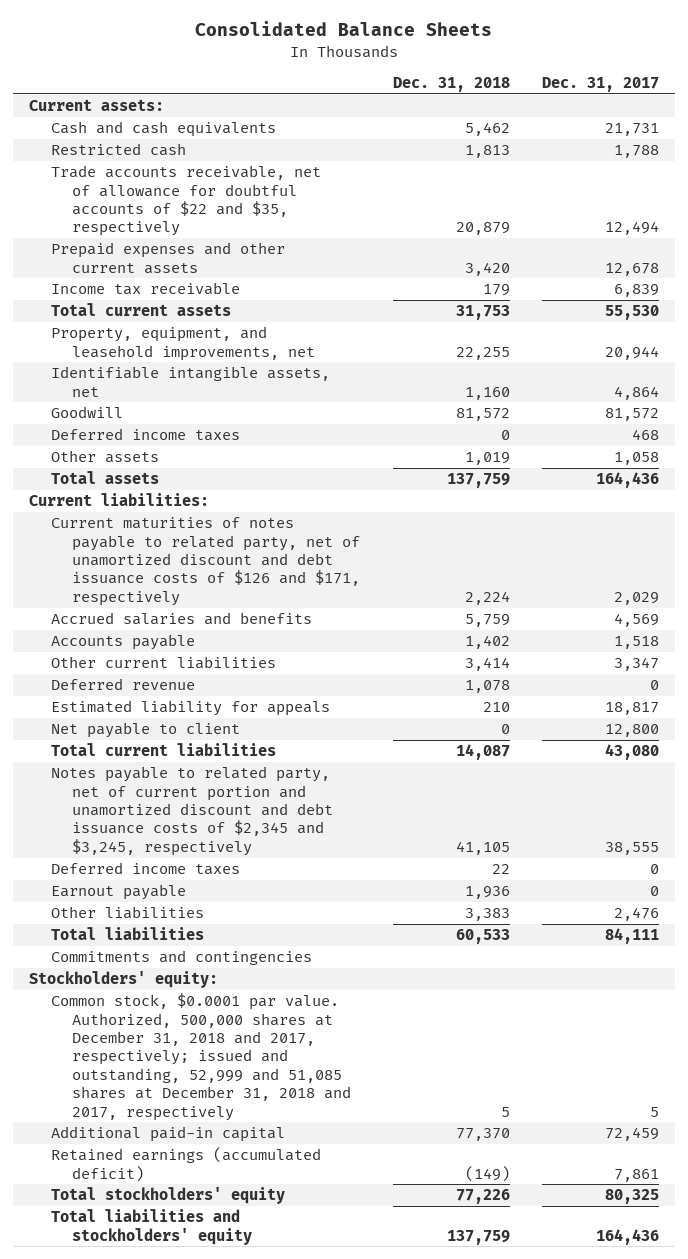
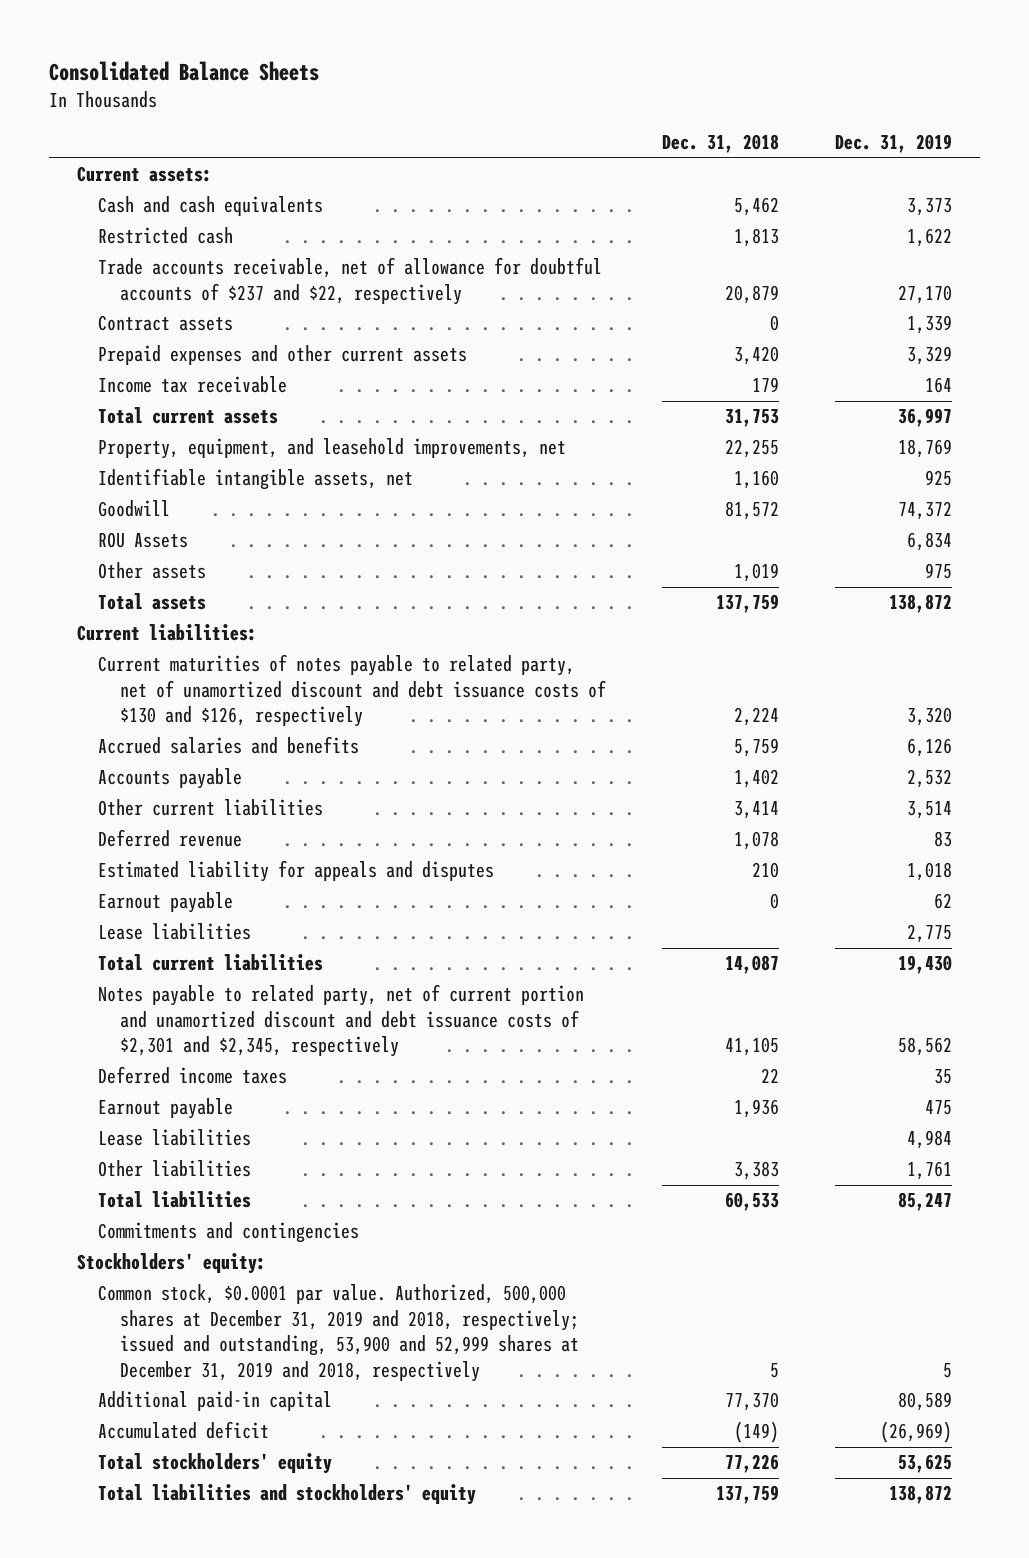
[542,77,660,93] Dec. 31, 2017 -> none
none -> [834,134,952,154] Dec. 31, 2019
[50,165,321,237] Trade accounts receivable, net of allowance for doubtful accounts of $22 and $35, respectively -> [98,257,603,305] Trade accounts receivable, net of allowance for doubtful accounts of $237 and $22, respectively
none -> [98,315,234,332] Contract assets
[50,428,240,442] Deferred income taxes -> none
none -> [98,532,189,549] ROU Assets
[50,517,361,606] Current maturities of notes payable to related party, net of unamortized discount and debt issuance costs of $126 and $171, respectively -> [98,654,606,728] Current maturities of notes payable to related party, net of unamortized discount and debt issuance costs of $130 and $126, respectively
[50,722,240,739] Net payable to client -> none
[50,700,330,717] Estimated liability for appeals -> [98,860,495,883] Estimated liability for appeals and disputes
none -> [98,892,234,914] Earnout payable
none -> [98,923,252,941] Lease liabilities
[50,766,334,856] Notes payable to related party, net of current portion and unamortized discount and debt issuance costs of $2,345 and $3,245, respectively -> [98,984,585,1058] Notes payable to related party, net of current portion and unamortized discount and debt issuance costs of $2,301 and $2,345, respectively
none -> [98,1129,252,1147] Lease liabilities
[50,993,352,1121] Common stock, $0.0001 par value. Authorized, 500,000 shares at December 31, 2018 and 2017, respectively; issued and outstanding, 52,999 and 51,085 shares at December 31, 2018 and 2017, respectively -> [98,1284,579,1382] Common stock, $0.0001 par value. Authorized, 500,000 shares at December 31, 2019 and 2018, respectively; issued and outstanding, 53,900 and 52,999 shares at December 31, 2019 and 2018, respectively
[50,1147,321,1182] Retained earnings (accumulated deficit) -> [98,1421,270,1440] Accumulated deficit

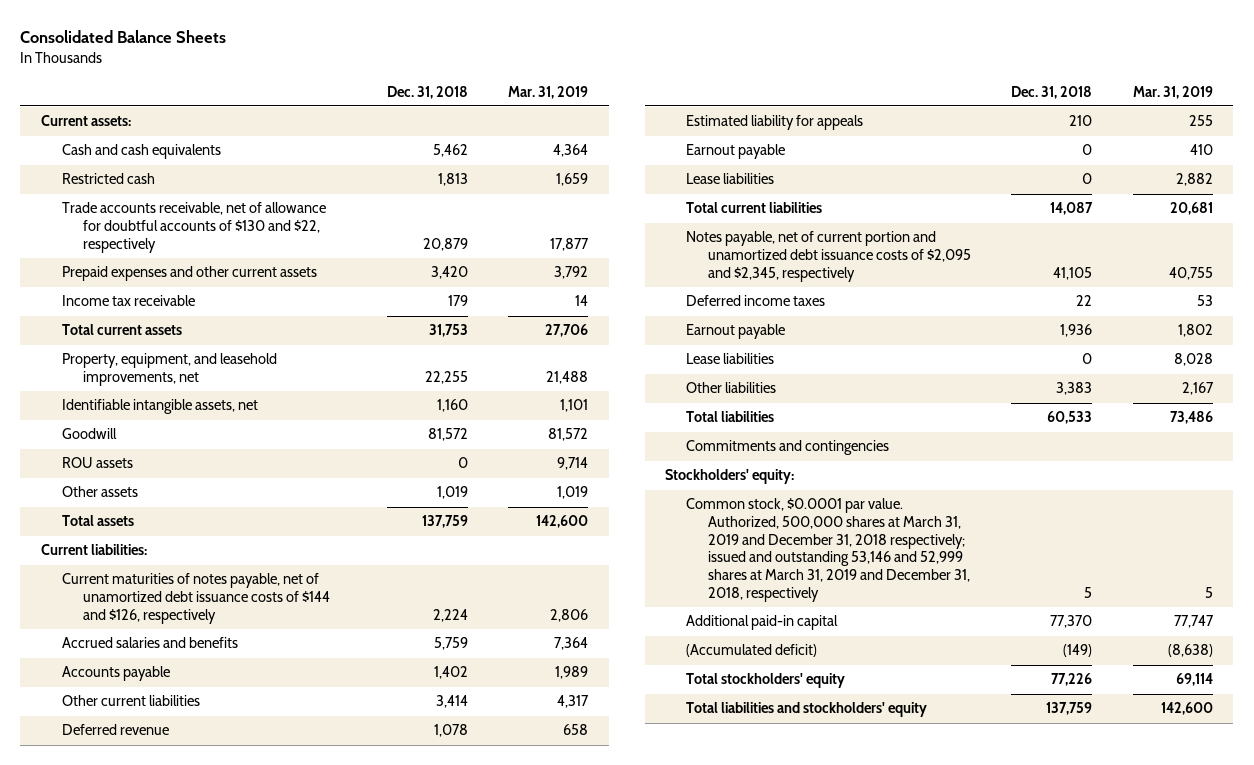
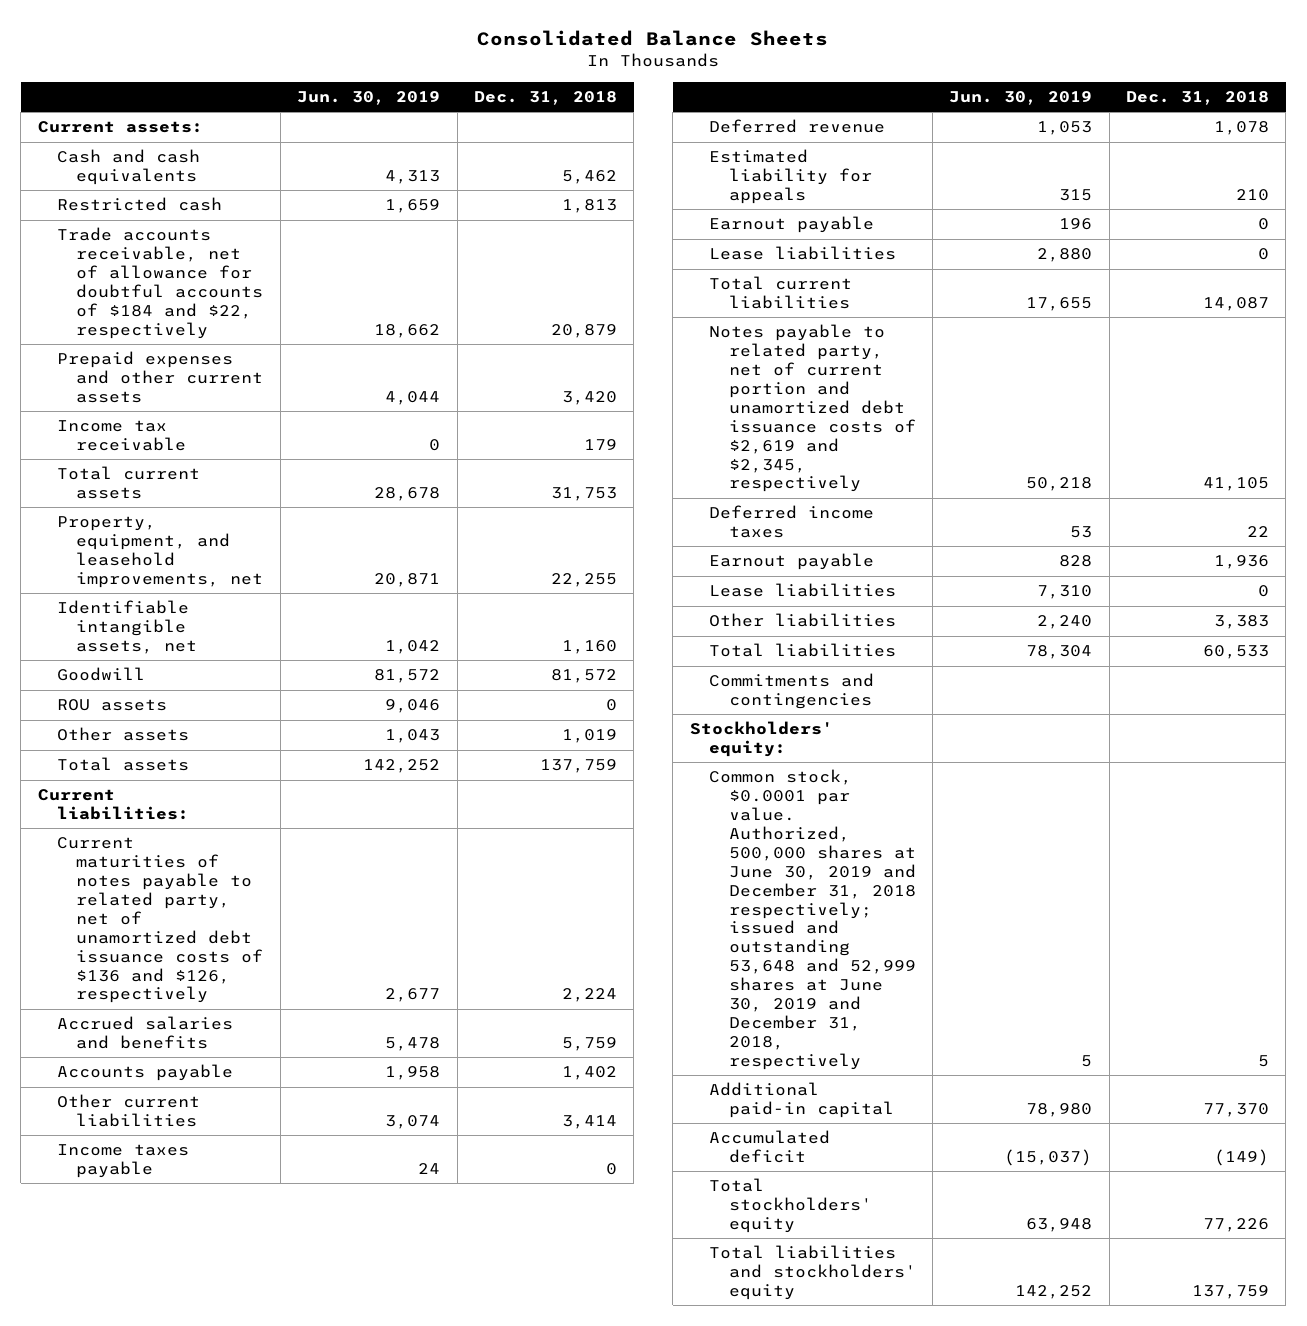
[508,85,589,99] Mar. 31, 2019 -> none
none -> [297,90,441,105] Jun. 30, 2019
[61,202,326,253] Trade accounts receivable, net of allowance for doubtful accounts of $130 and $22, respectively -> [57,227,264,339] Trade accounts receivable, net of allowance for doubtful accounts of $184 and $22, respectively
[61,573,331,624] Current maturities of notes payable, net of unamortized debt issuance costs of $144 and $126, respectively -> [57,837,264,1004] Current maturities of notes payable to related party, net of unamortized debt issuance costs of $136 and $126, respectively
none -> [57,1144,190,1179] Income taxes payable
[686,231,971,282] Notes payable, net of current portion and unamortized debt issuance costs of $2,095 and $2,345, respectively -> [709,324,916,493] Notes payable to related party, net of current portion and unamortized debt issuance costs of $2,619 and $2,345, respectively
[686,498,970,602] Common stock, $0.0001 par value. Authorized, 500,000 shares at March 31, 2019 and December 31, 2018 respectively; issued and outstanding 53,146 and 52,999 shares at March 31, 2019 and December 31, 2018, respectively -> [709,769,916,1070] Common stock, $0.0001 par value. Authorized, 500,000 shares at June 30, 2019 and December 31, 2018 respectively; issued and outstanding 53,648 and 52,999 shares at June 30, 2019 and December 31, 2018, respectively
[686,644,818,658] (Accumulated deficit) -> [709,1130,831,1164] Accumulated deficit

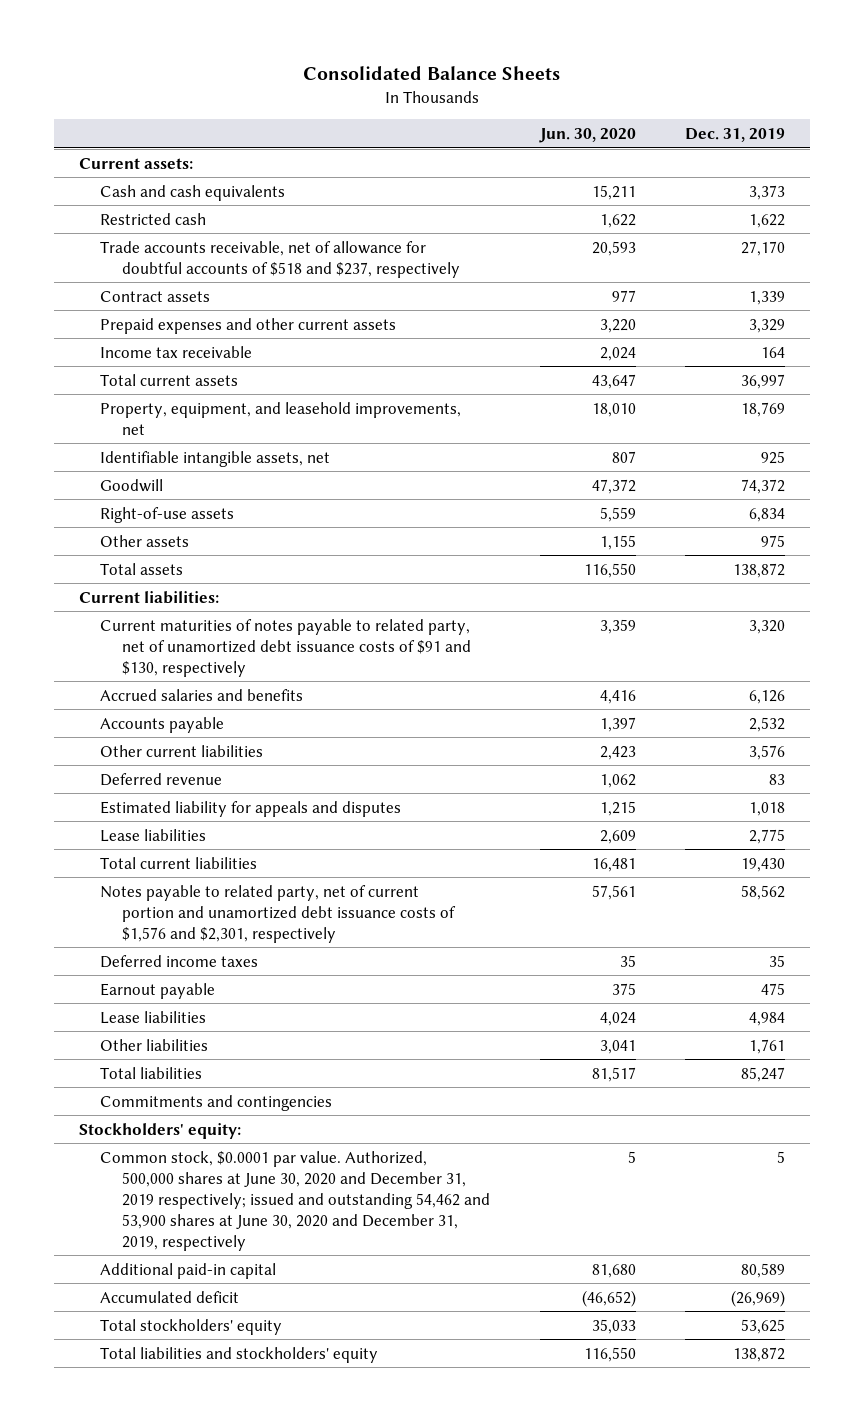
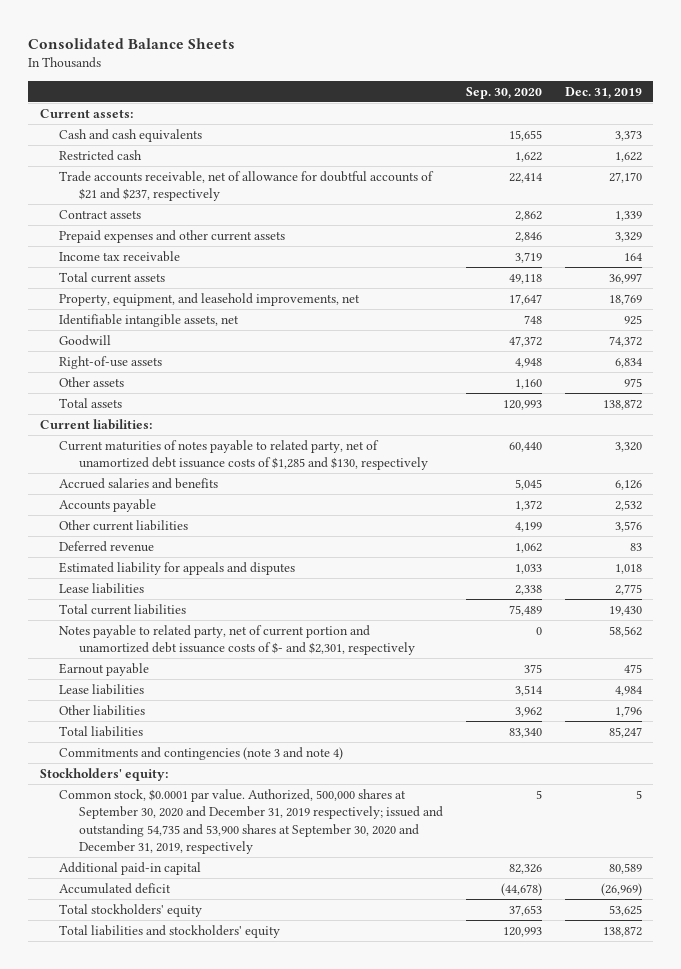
[538,127,636,143] Jun. 30, 2020 -> none
none -> [465,86,542,99] Sep. 30, 2020
[100,240,461,278] Trade accounts receivable, net of allowance for doubtful accounts of $518 and $237, respectively -> [59,170,435,202] Trade accounts receivable, net of allowance for doubtful accounts of $21 and $237, respectively
[100,618,472,677] Current maturities of notes payable to related party, net of unamortized debt issuance costs of $91 and $130, respectively -> [59,439,429,471] Current maturities of notes payable to related party, net of unamortized debt issuance costs of $1,285 and $130, respectively
[100,954,259,968] Deferred income taxes -> none
[100,884,457,943] Notes payable to related party, net of current portion and unamortized debt issuance costs of $1,576 and $2,301, respectively -> [59,624,416,656] Notes payable to related party, net of current portion and unamortized debt issuance costs of $- and $2,301, respectively
[749,1038,786,1054] 1,761 -> [614,705,642,717] 1,796
[100,1094,333,1111] Commitments and contingencies -> [59,746,344,760] Commitments and contingencies (note 3 and note 4)
[100,1150,491,1251] Common stock, $0.0001 par value. Authorized, 500,000 shares at June 30, 2020 and December 31, 2019 respectively; issued and outstanding 54,462 and 53,900 shares at June 30, 2020 and December 31, 2019, respectively -> [59,788,444,855] Common stock, $0.0001 par value. Authorized, 500,000 shares at September 30, 2020 and December 31, 2019 respectively; issued and outstanding 54,735 and 53,900 shares at September 30, 2020 and December 31, 2019, respectively

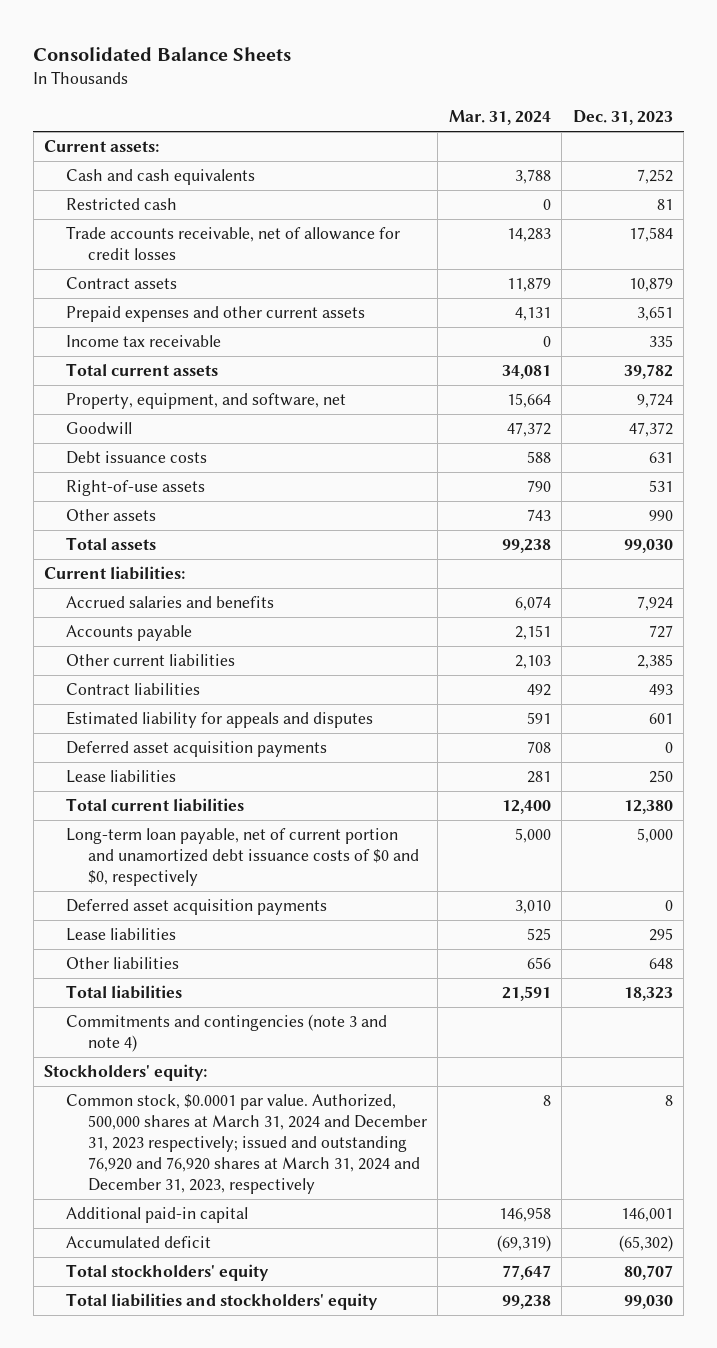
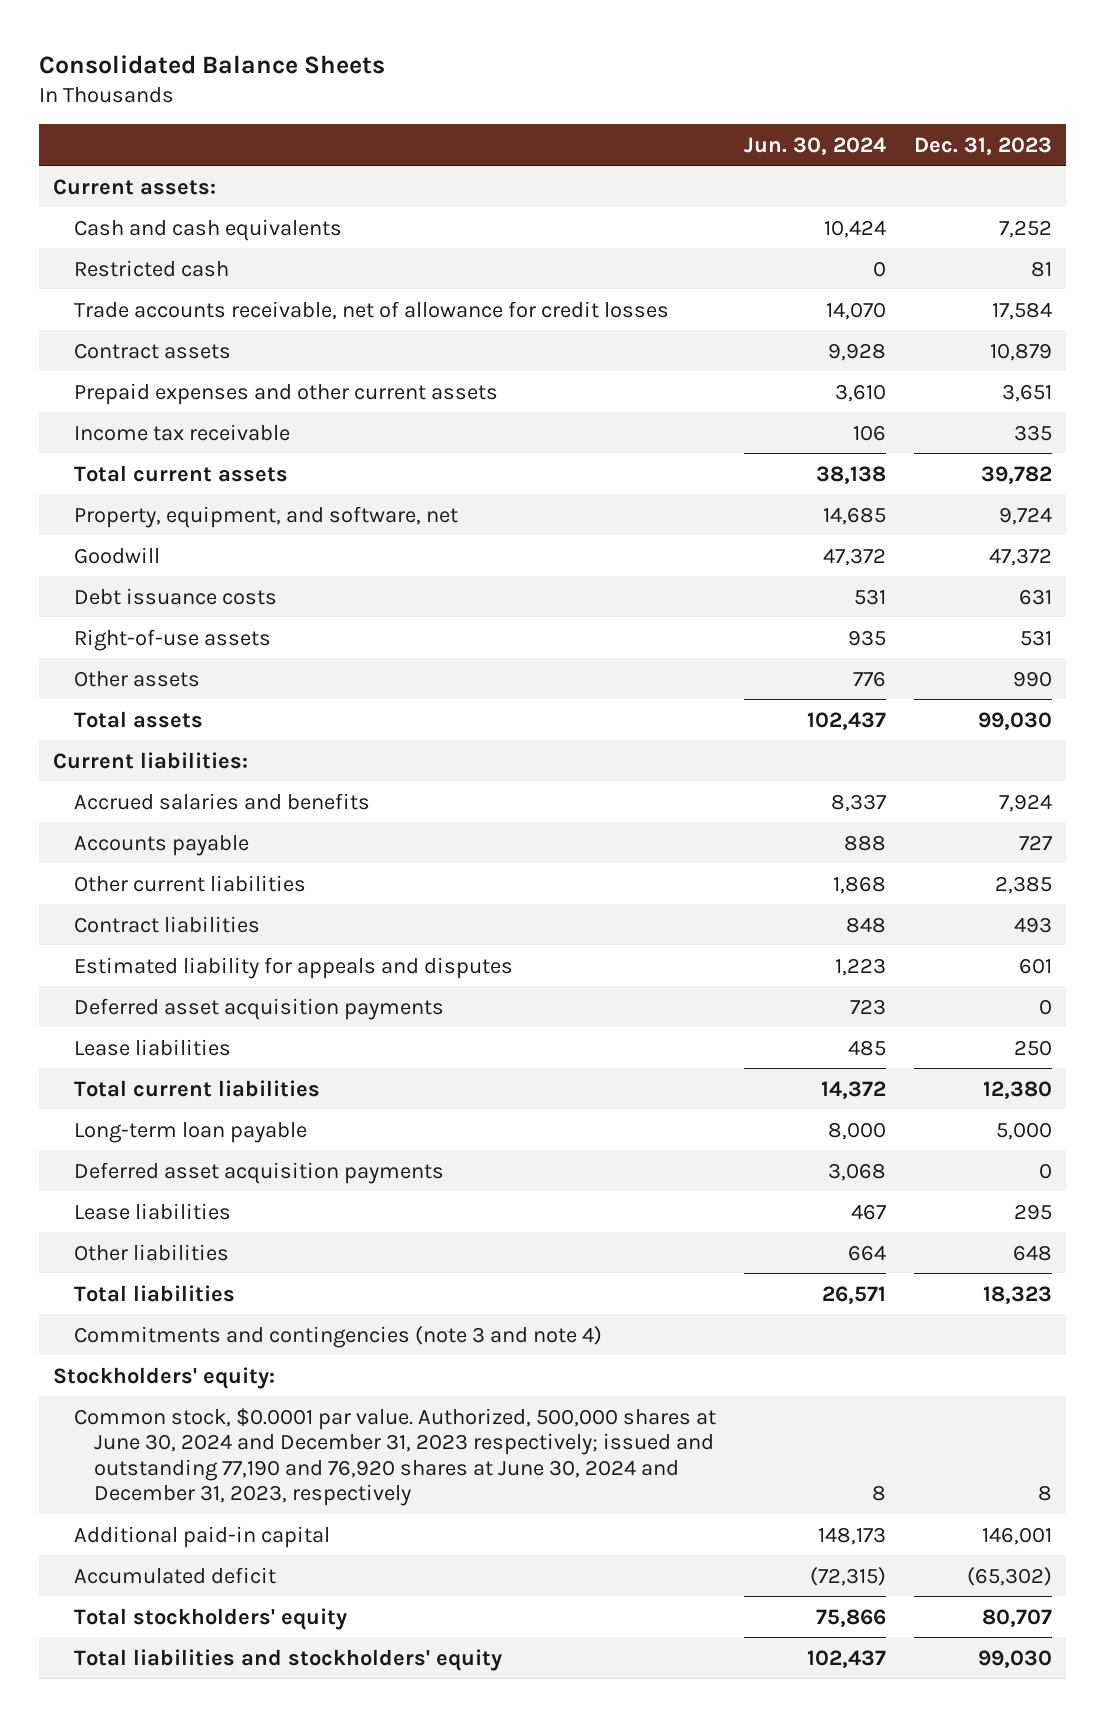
[448,110,551,126] Mar. 31, 2024 -> none
none -> [743,136,886,155] Jun. 30, 2024
[66,828,419,887] Long-term loan payable, net of current portion and unamortized debt issuance costs of $0 and $0, respectively -> none
none -> [73,1121,307,1143] Long-term loan payable
[66,1094,427,1194] Common stock, $0.0001 par value. Authorized, 500,000 shares at March 31, 2024 and December 31, 2023 respectively; issued and outstanding 76,920 and 76,920 shares at March 31, 2024 and December 31, 2023, respectively -> [73,1407,716,1507] Common stock, $0.0001 par value. Authorized, 500,000 shares at June 30, 2024 and December 31, 2023 respectively; issued and outstanding 77,190 and 76,920 shares at June 30, 2024 and December 31, 2023, respectively

